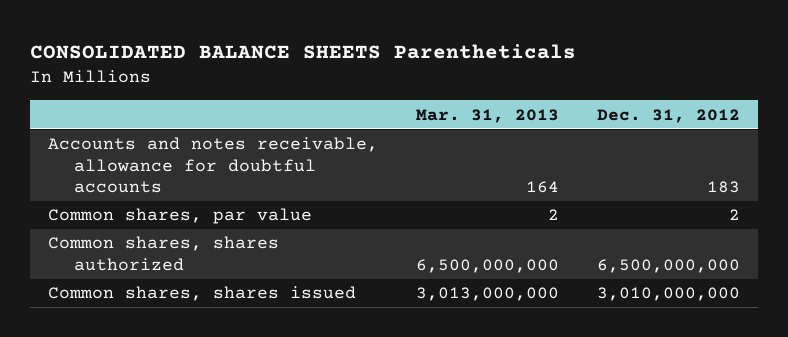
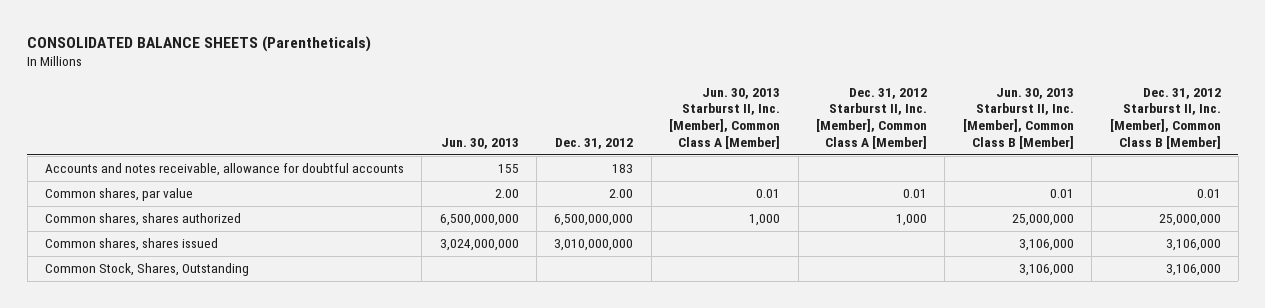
[29,43,576,59] CONSOLIDATED BALANCE SHEETS Parentheticals -> [27,35,372,52] CONSOLIDATED BALANCE SHEETS (Parentheticals)
[415,108,559,123] Mar. 31, 2013 -> none
none -> [440,138,519,150] Jun. 30, 2013
none -> [669,87,781,150] Jun. 30, 2013 Starburst II, Inc. [Member], Common Class A [Member]
none -> [816,87,928,150] Dec. 31, 2012 Starburst II, Inc. [Member], Common Class A [Member]
none -> [962,87,1074,150] Jun. 30, 2013 Starburst II, Inc. [Member], Common Class B [Member]
none -> [1109,87,1221,150] Dec. 31, 2012 Starburst II, Inc. [Member], Common Class B [Member]
[728,209,740,221] 2 -> [609,189,634,199] 2.00
none -> [44,263,249,277] Common Stock, Shares, Outstanding

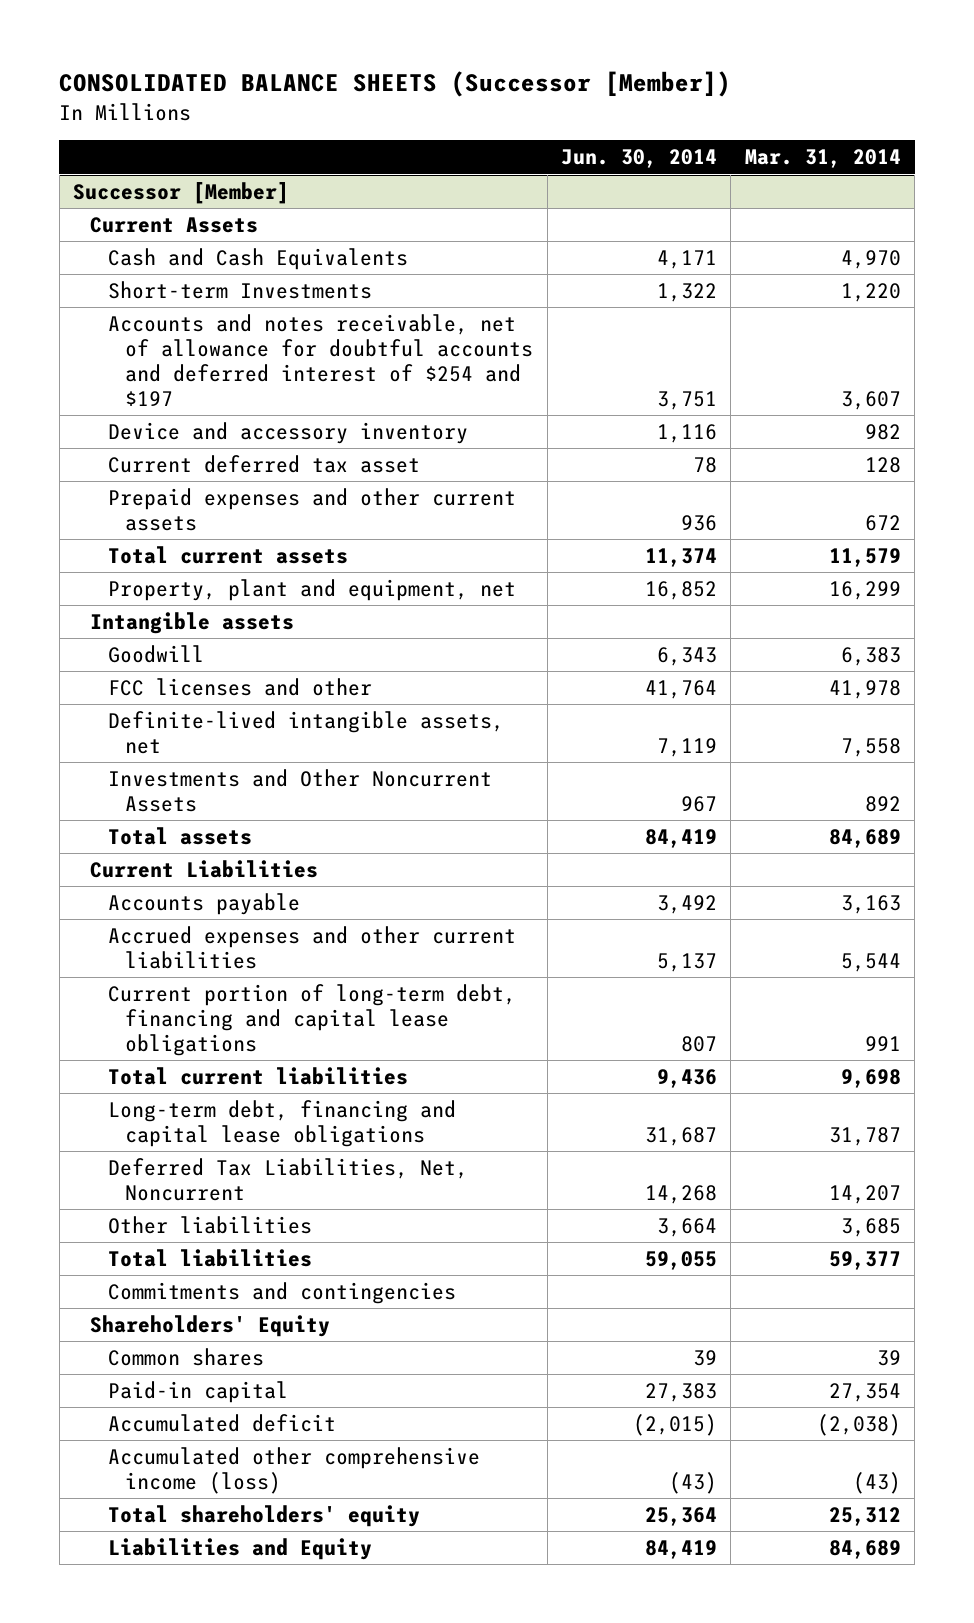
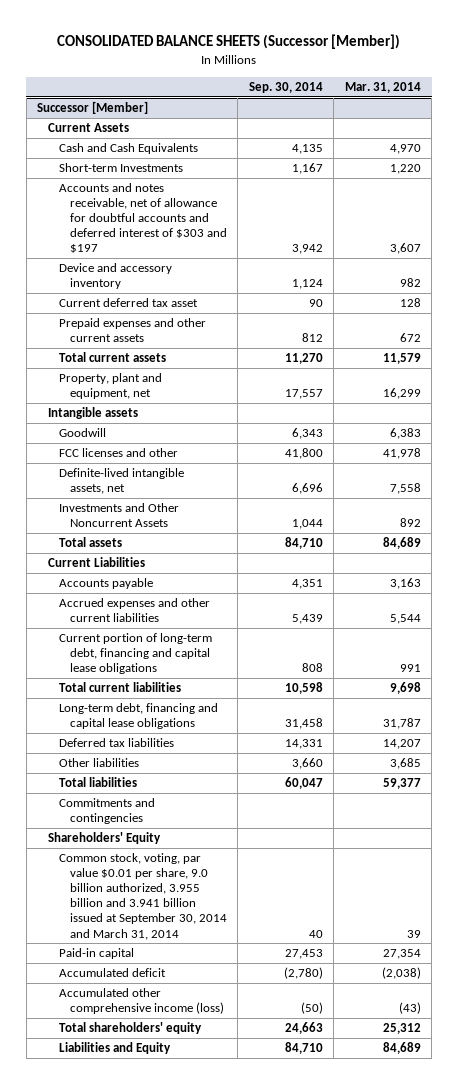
[561,149,718,169] Jun. 30, 2014 -> none
none -> [248,81,323,93] Sep. 30, 2014
[107,313,534,406] Accounts and notes receivable, net of allowance for doubtful accounts and deferred interest of $254 and $197 -> [58,183,227,254] Accounts and notes receivable, net of allowance for doubtful accounts and deferred interest of $303 and $197
[107,1157,468,1201] Deferred Tax Liabilities, Net, Noncurrent -> [58,738,174,748] Deferred tax liabilities
[107,1347,264,1366] Common shares -> [58,853,227,940] Common stock, voting, par value $0.01 per share, 9.0 billion authorized, 3.955 billion and 3.941 billion issued at September 30, 2014 and March 31, 2014

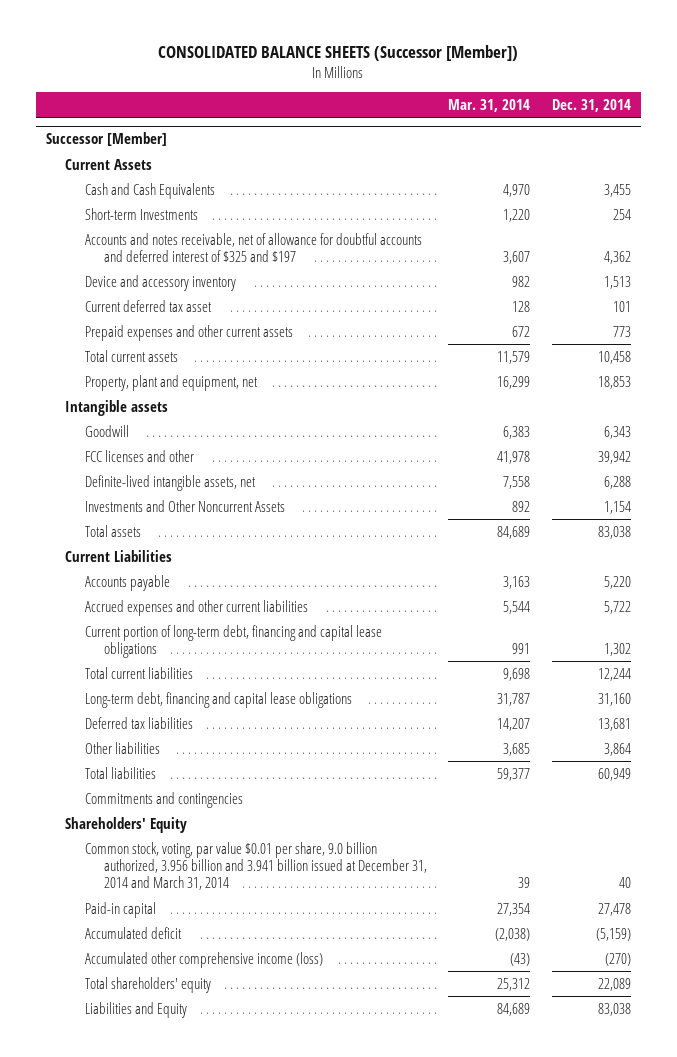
[248,81,323,93] Sep. 30, 2014 -> none
none -> [551,98,631,112] Dec. 31, 2014
[58,183,227,254] Accounts and notes receivable, net of allowance for doubtful accounts and deferred interest of $303 and $197 -> [84,232,422,263] Accounts and notes receivable, net of allowance for doubtful accounts and deferred interest of $325 and $197
[58,853,227,940] Common stock, voting, par value $0.01 per share, 9.0 billion authorized, 3.955 billion and 3.941 billion issued at September 30, 2014 and March 31, 2014 -> [84,841,427,891] Common stock, voting, par value $0.01 per share, 9.0 billion authorized, 3.956 billion and 3.941 billion issued at December 31, 2014 and March 31, 2014

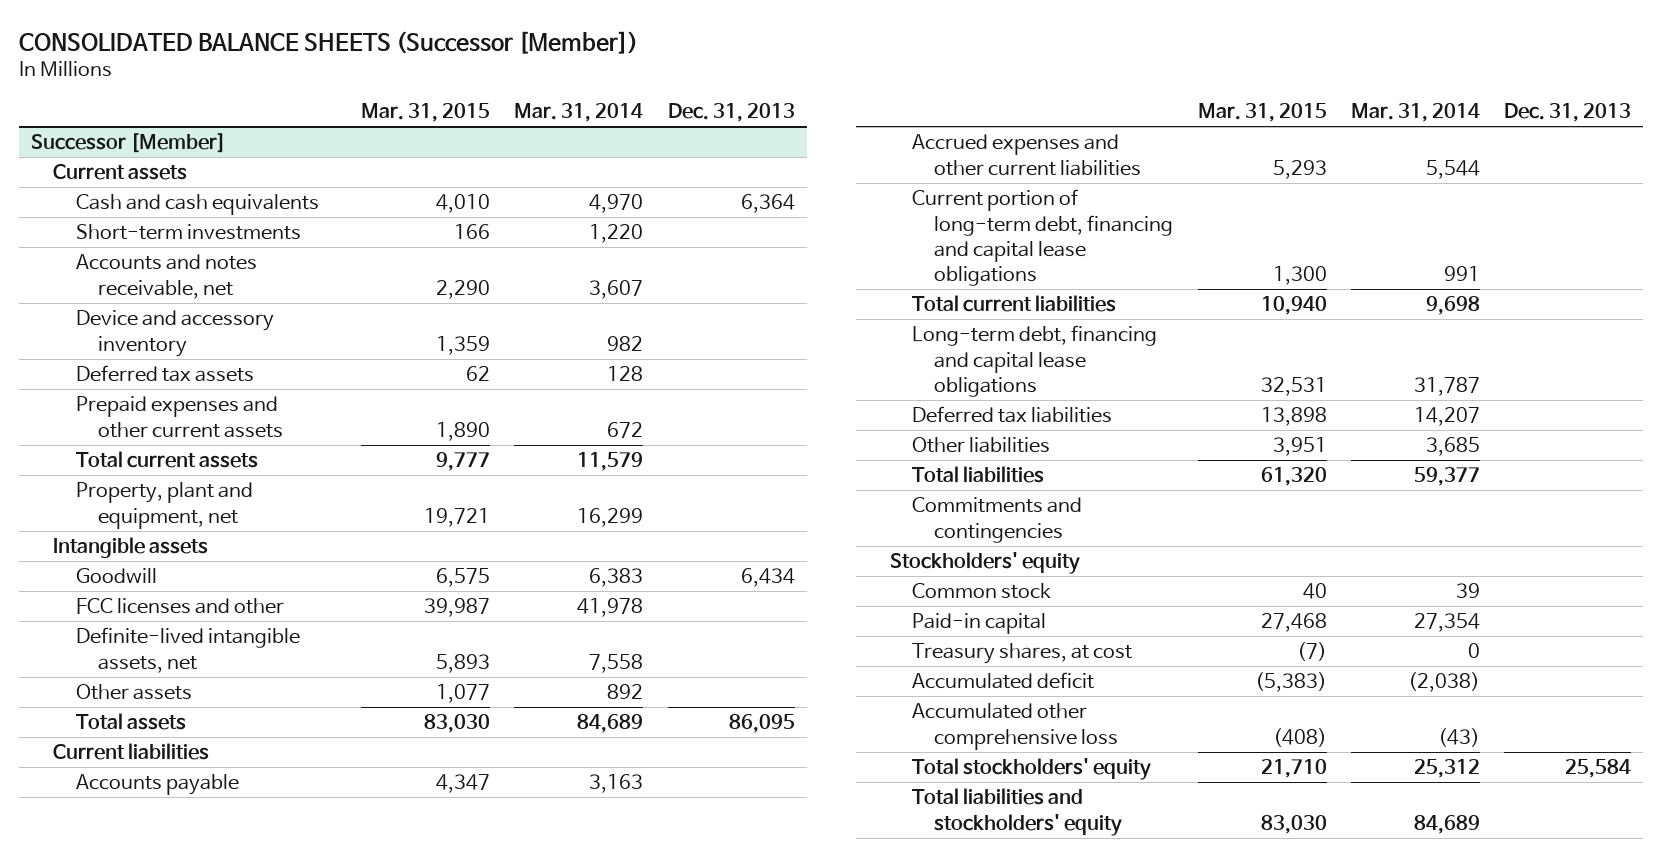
[551,98,631,112] Dec. 31, 2014 -> none
none -> [360,103,490,123] Mar. 31, 2015
none -> [667,103,795,123] Dec. 31, 2013
[65,158,153,170] Current Assets -> [53,164,188,181] Current assets
[84,182,215,199] Cash and Cash Equivalents -> [75,194,319,216] Cash and cash equivalents
[84,207,198,220] Short-term Investments -> [75,224,301,241] Short-term investments
[84,232,422,263] Accounts and notes receivable, net of allowance for doubtful accounts and deferred interest of $325 and $197 -> [75,254,257,299] Accounts and notes receivable, net
[84,299,212,312] Current deferred tax asset -> [75,365,254,383] Deferred tax assets
[84,499,285,512] Investments and Other Noncurrent Assets -> [75,684,192,701] Other assets
[65,549,173,562] Current Liabilities -> [53,743,210,761] Current liabilities
[65,816,188,833] Shareholders' Equity -> [890,552,1081,575] Stockholders' equity
[84,841,427,891] Common stock, voting, par value $0.01 per share, 9.0 billion authorized, 3.956 billion and 3.941 billion issued at December 31, 2014 and March 31, 2014 -> [912,583,1052,600] Common stock
none -> [912,643,1133,665] Treasury shares, at cost
[84,951,323,968] Accumulated other comprehensive income (loss) -> [912,703,1119,750] Accumulated other comprehensive loss
[84,976,211,993] Total shareholders' equity -> [912,758,1152,781] Total stockholders' equity
[84,1001,187,1018] Liabilities and Equity -> [912,788,1123,836] Total liabilities and stockholders' equity

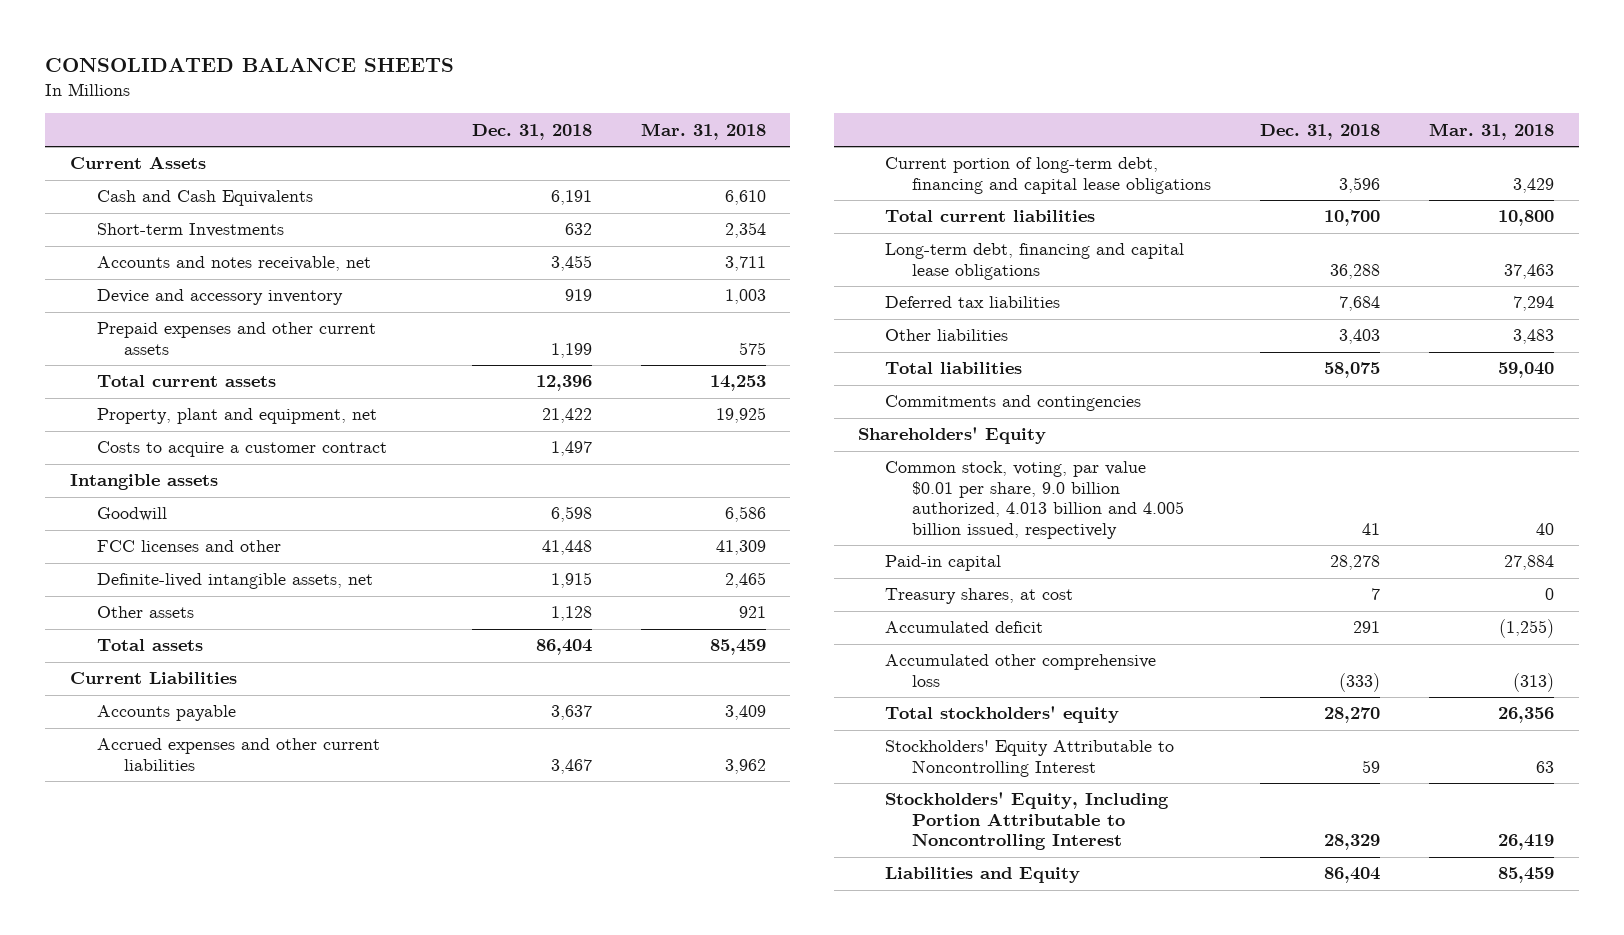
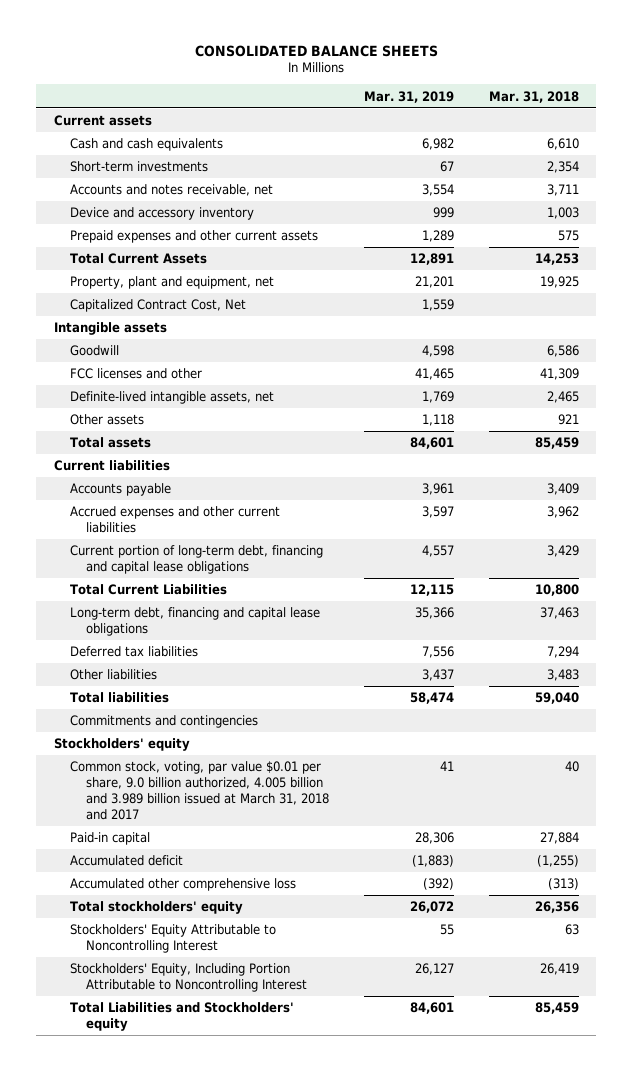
[471,123,592,140] Dec. 31, 2018 -> none
none -> [363,90,454,103] Mar. 31, 2019
[70,156,207,170] Current Assets -> [53,115,152,127] Current assets
[96,190,313,207] Cash and Cash Equivalents -> [69,138,223,152] Cash and cash equivalents
[96,223,284,238] Short-term Investments -> [69,161,208,173] Short-term investments
[96,375,276,388] Total current assets -> [69,253,207,265] Total Current Assets
[96,441,387,458] Costs to acquire a customer contract -> [69,299,246,313] Capitalized Contract Cost, Net
[70,672,238,685] Current Liabilities -> [53,460,170,472] Current liabilities
[885,210,1096,223] Total current liabilities -> [69,584,227,596] Total Current Liabilities
[858,427,1047,445] Shareholders' Equity -> [53,738,190,752] Stockholders' equity
[885,461,1184,539] Common stock, voting, par value $0.01 per share, 9.0 billion authorized, 4.013 billion and 4.005 billion issued, respectively -> [69,761,329,820] Common stock, voting, par value $0.01 per share, 9.0 billion authorized, 4.005 billion and 3.989 billion issued at March 31, 2018 and 2017
[885,588,1074,605] Treasury shares, at cost -> none
[885,867,1081,884] Liabilities and Equity -> [69,1002,294,1032] Total Liabilities and Stockholders' equity

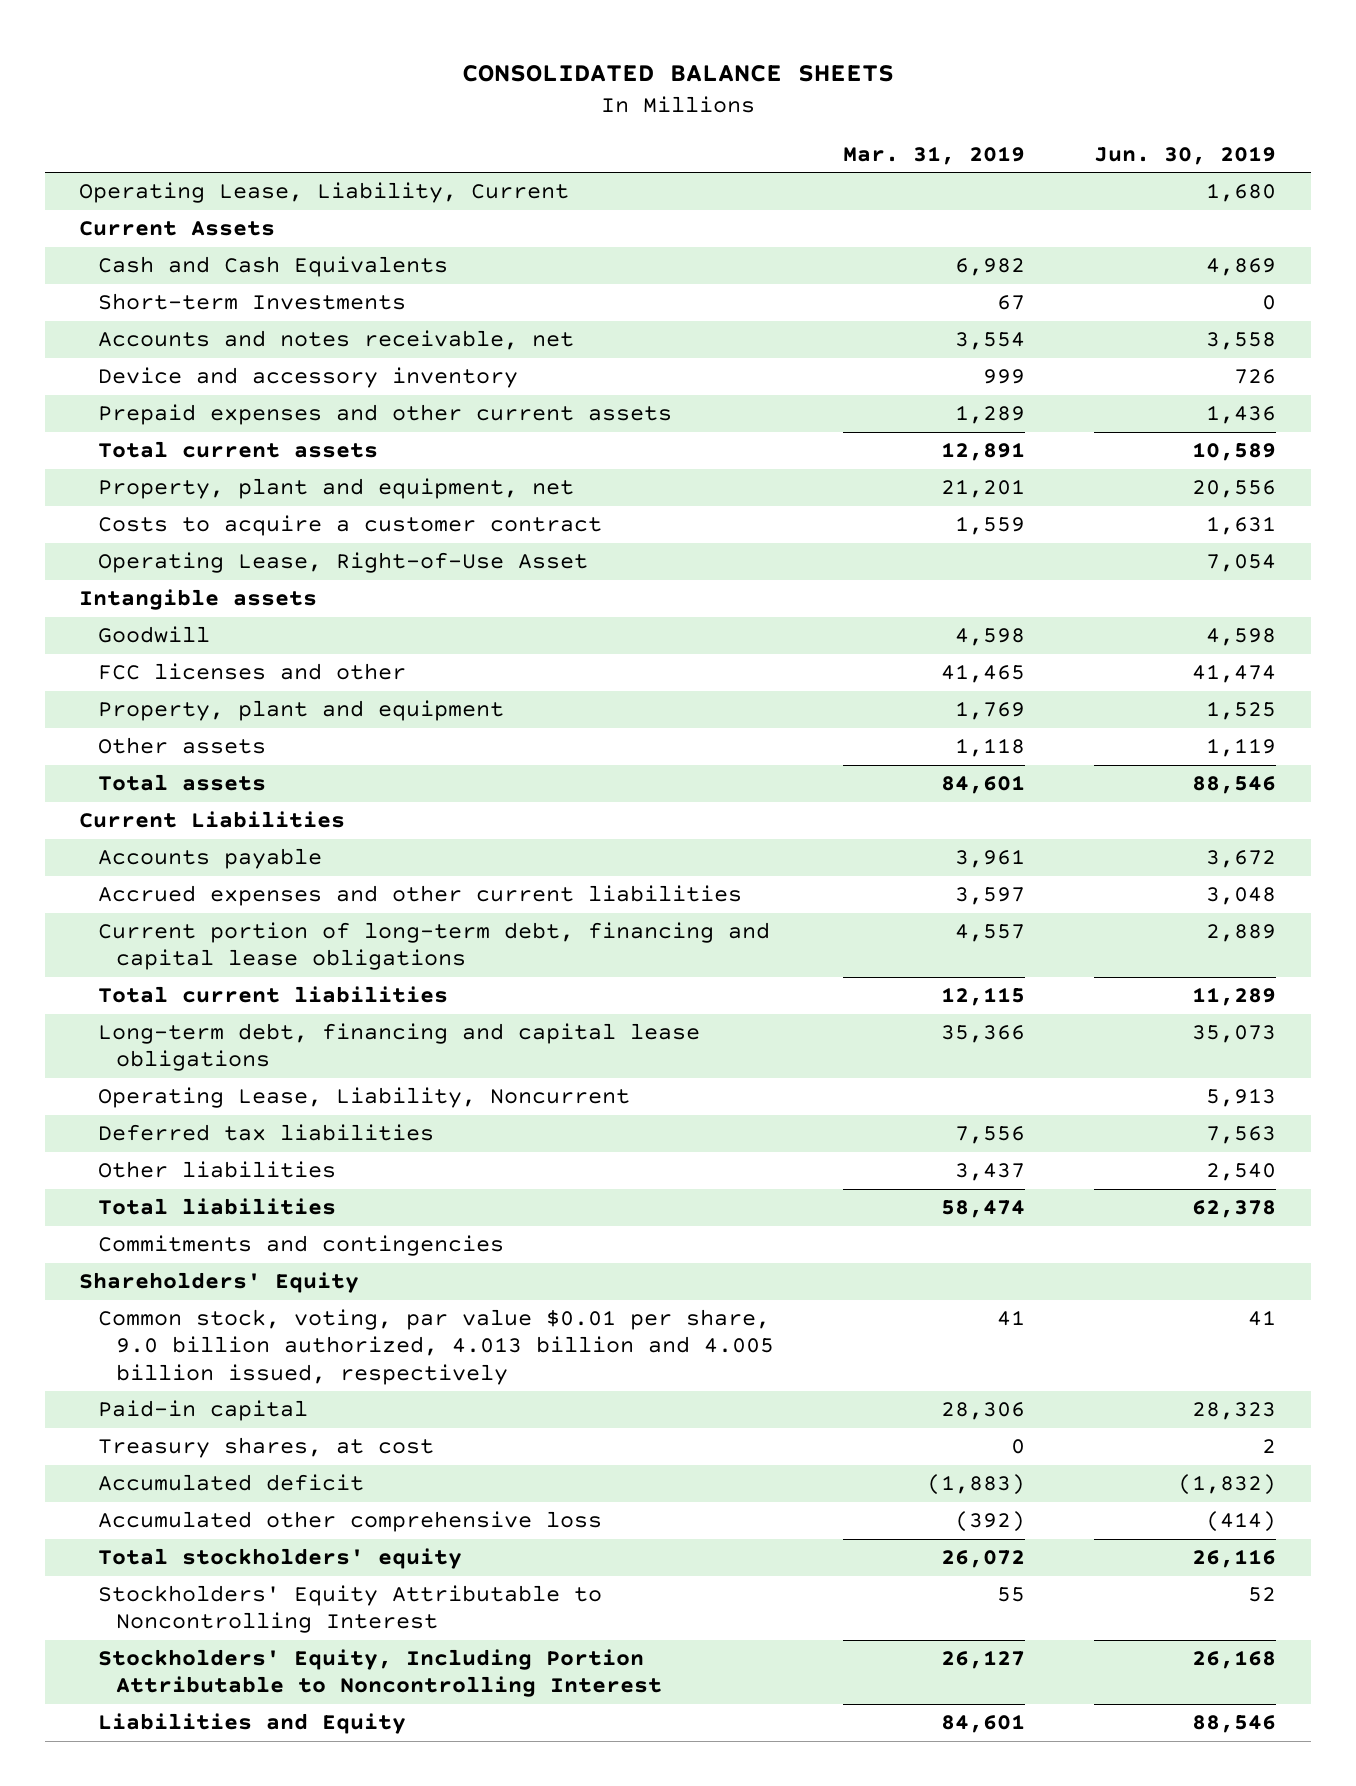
[488,90,579,103] Mar. 31, 2018 -> none
none -> [1094,145,1277,165] Jun. 30, 2019
none -> [79,182,570,204] Operating Lease, Liability, Current
[53,115,152,127] Current assets -> [79,221,276,237] Current Assets
[69,138,223,152] Cash and cash equivalents -> [97,256,448,278] Cash and Cash Equivalents
[69,161,208,173] Short-term investments -> [97,293,406,311] Short-term Investments
[69,253,207,265] Total Current Assets -> [97,441,378,459] Total current assets
[69,299,246,313] Capitalized Contract Cost, Net -> [97,515,602,537] Costs to acquire a customer contract
none -> [97,552,588,574] Operating Lease, Right-of-Use Asset
[69,391,274,405] Definite-lived intangible assets, net -> [97,700,504,722] Property, plant and equipment
[53,460,170,472] Current liabilities -> [79,811,346,829] Current Liabilities
[69,584,227,596] Total Current Liabilities -> [97,986,448,1004] Total current liabilities
none -> [97,1087,630,1109] Operating Lease, Liability, Noncurrent
[53,738,190,752] Stockholders' equity -> [79,1272,360,1294] Shareholders' Equity
[69,761,329,820] Common stock, voting, par value $0.01 per share, 9.0 billion authorized, 4.005 billion and 3.989 billion issued at March 31, 2018 and 2017 -> [97,1309,775,1385] Common stock, voting, par value $0.01 per share, 9.0 billion authorized, 4.013 billion and 4.005 billion issued, respectively
none -> [97,1437,434,1459] Treasury shares, at cost
[69,1002,294,1032] Total Liabilities and Stockholders' equity -> [97,1713,406,1735] Liabilities and Equity

